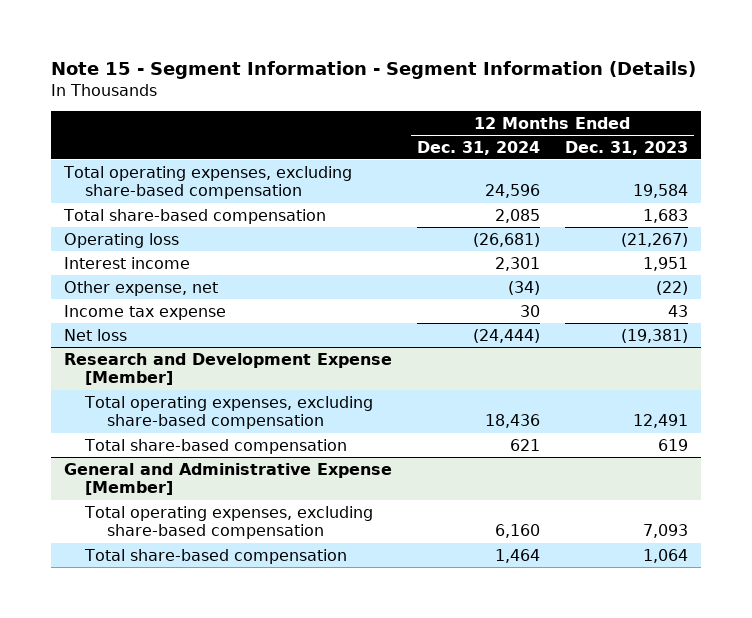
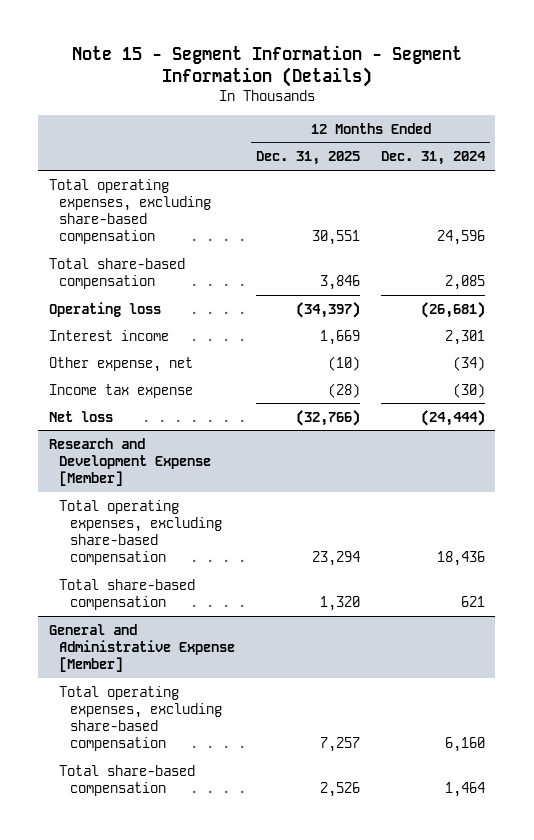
[564,140,688,155] Dec. 31, 2023 -> none
none -> [256,151,361,166] Dec. 31, 2025
[519,304,540,317] 30 -> [452,382,485,398] (30)

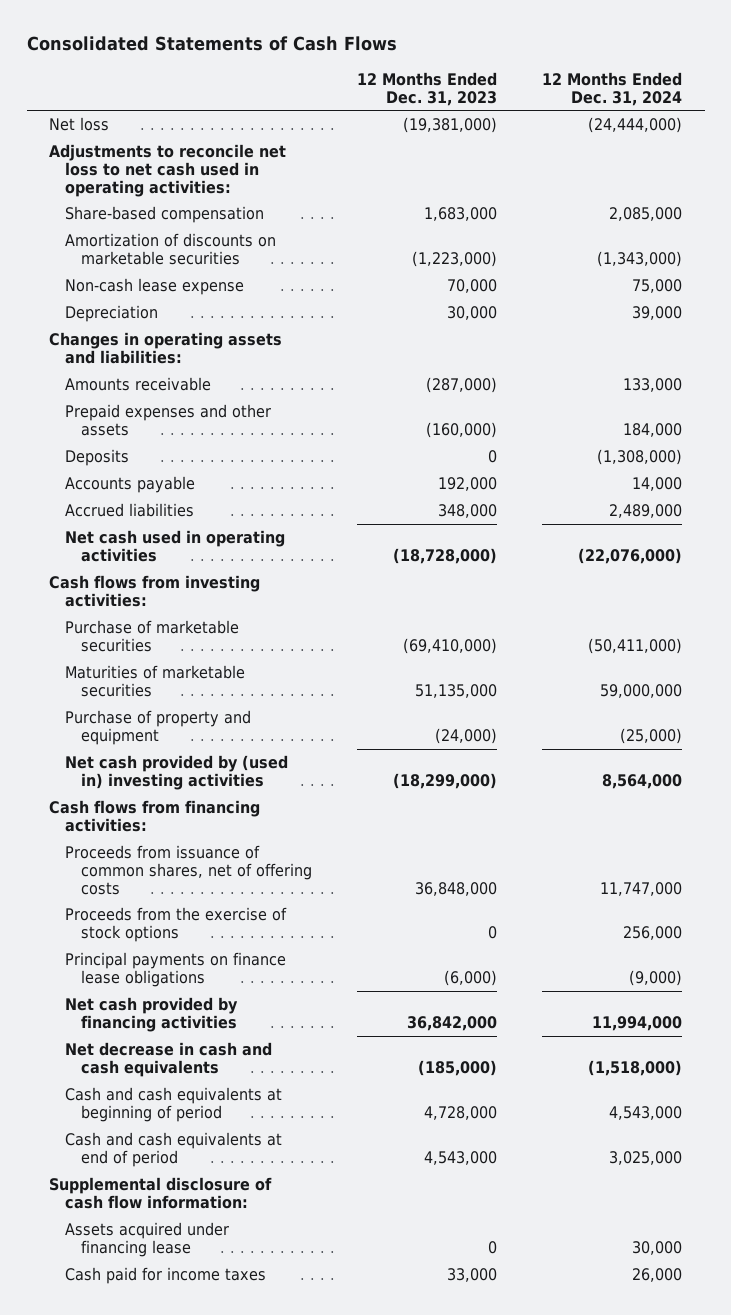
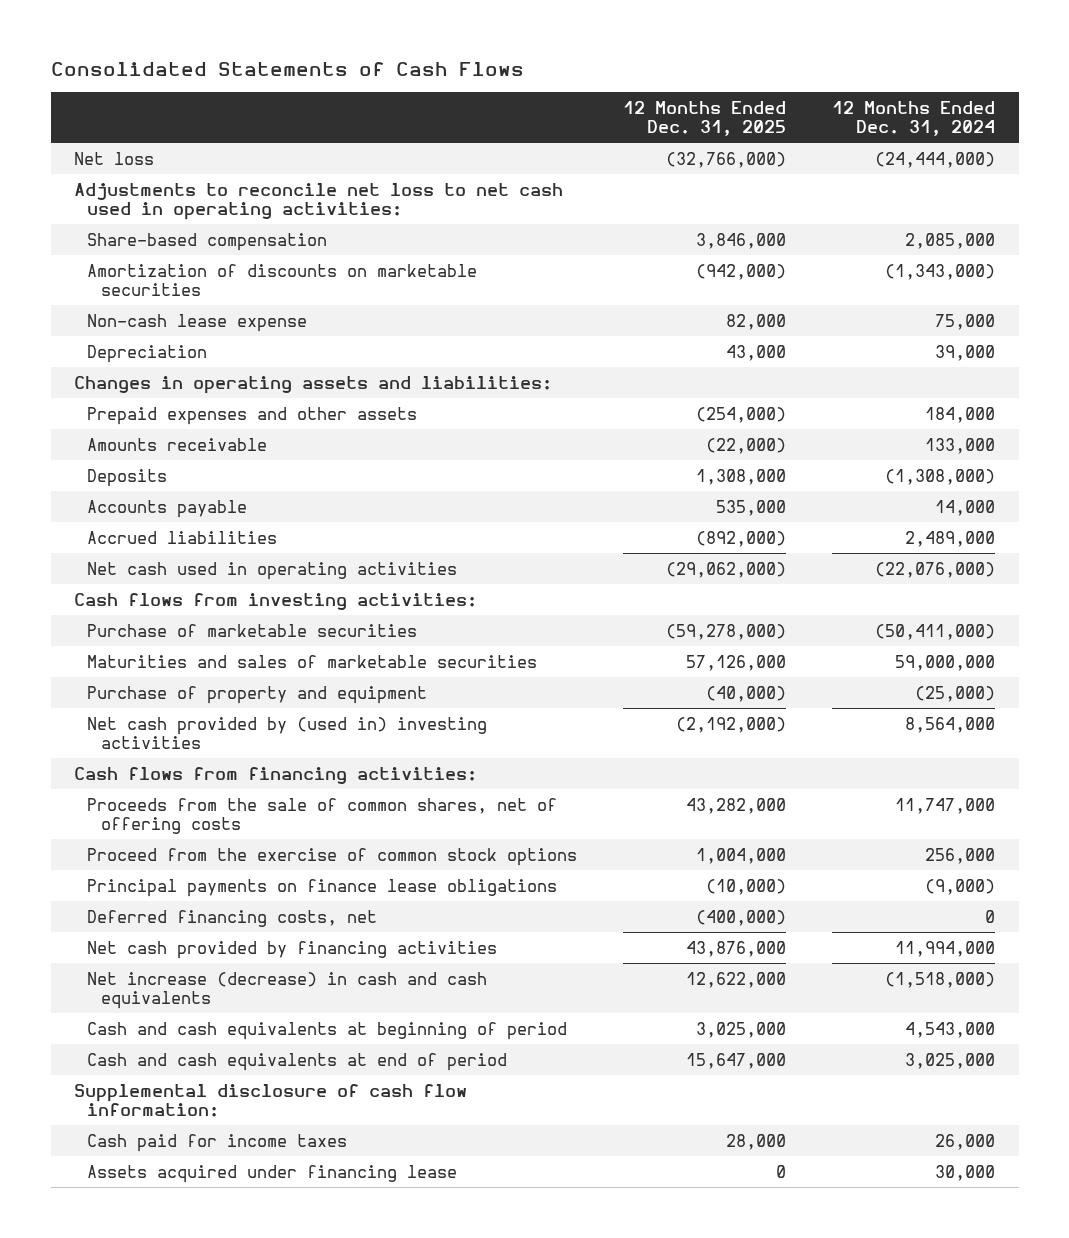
[357,71,498,106] 12 Months Ended Dec. 31, 2023 -> none
none -> [623,100,787,137] 12 Months Ended Dec. 31, 2025
[65,376,212,391] Amounts receivable -> [87,437,268,451] Amounts receivable
[65,664,246,697] Maturities of marketable securities -> [87,654,538,668] Maturities and sales of marketable securities
[65,844,313,895] Proceeds from issuance of common shares, net of offering costs -> [87,797,558,834] Proceeds from the sale of common shares, net of offering costs
[65,906,288,942] Proceeds from the exercise of stock options -> [87,847,578,866] Proceed from the exercise of common stock options
none -> [87,909,378,927] Deferred financing costs, net
[65,1041,273,1077] Net decrease in cash and cash equivalents -> [87,971,488,1009] Net increase (decrease) in cash and cash equivalents
[65,1221,230,1257] Assets acquired under financing lease -> [87,1164,458,1183] Assets acquired under financing lease

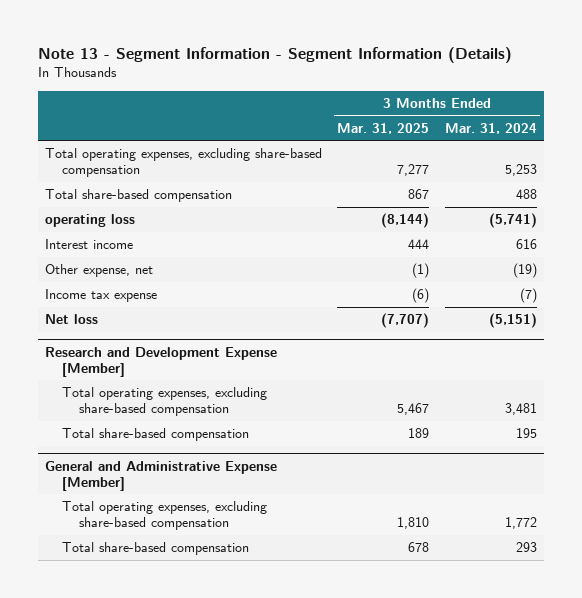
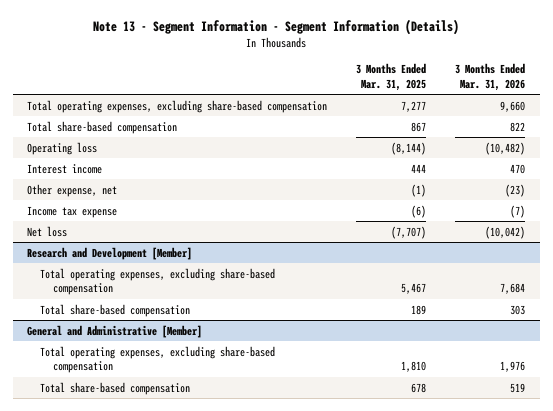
[444,122,537,134] Mar. 31, 2024 -> none
none -> [455,63,526,91] 3 Months Ended Mar. 31, 2026
[45,214,136,228] operating loss -> [27,141,98,155] Operating loss
[45,347,278,377] Research and Development Expense [Member] -> [27,246,193,260] Research and Development [Member]
[45,461,278,491] General and Administrative Expense [Member] -> [27,324,203,338] General and Administrative [Member]

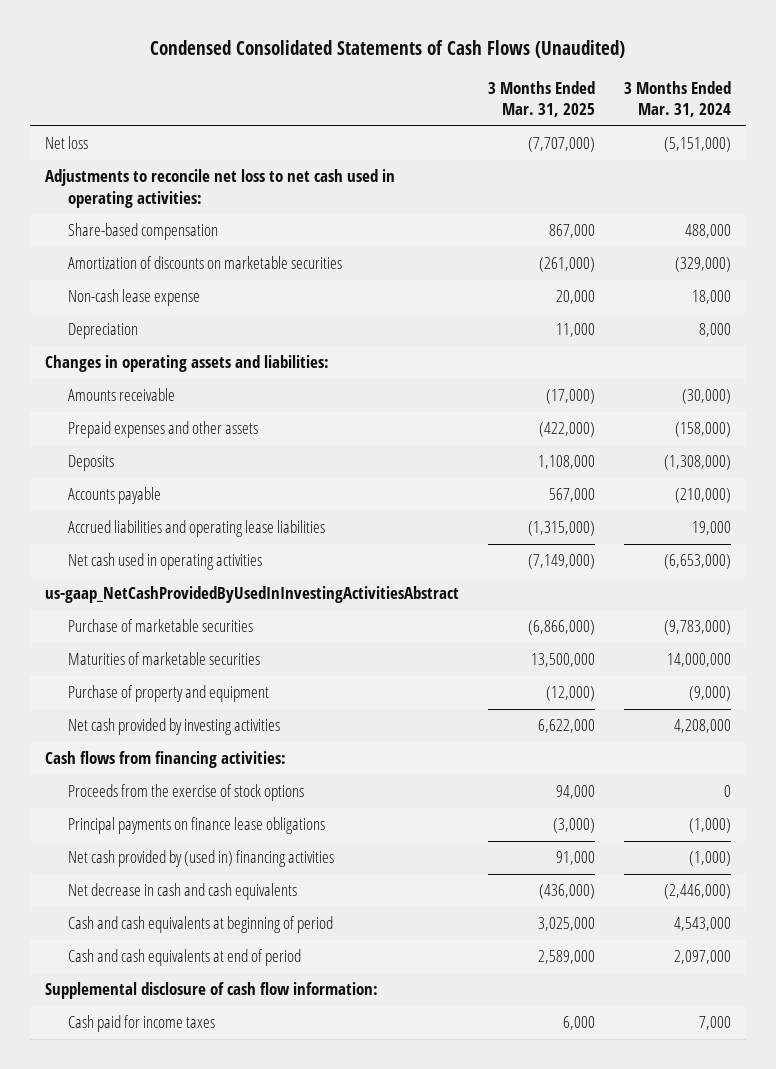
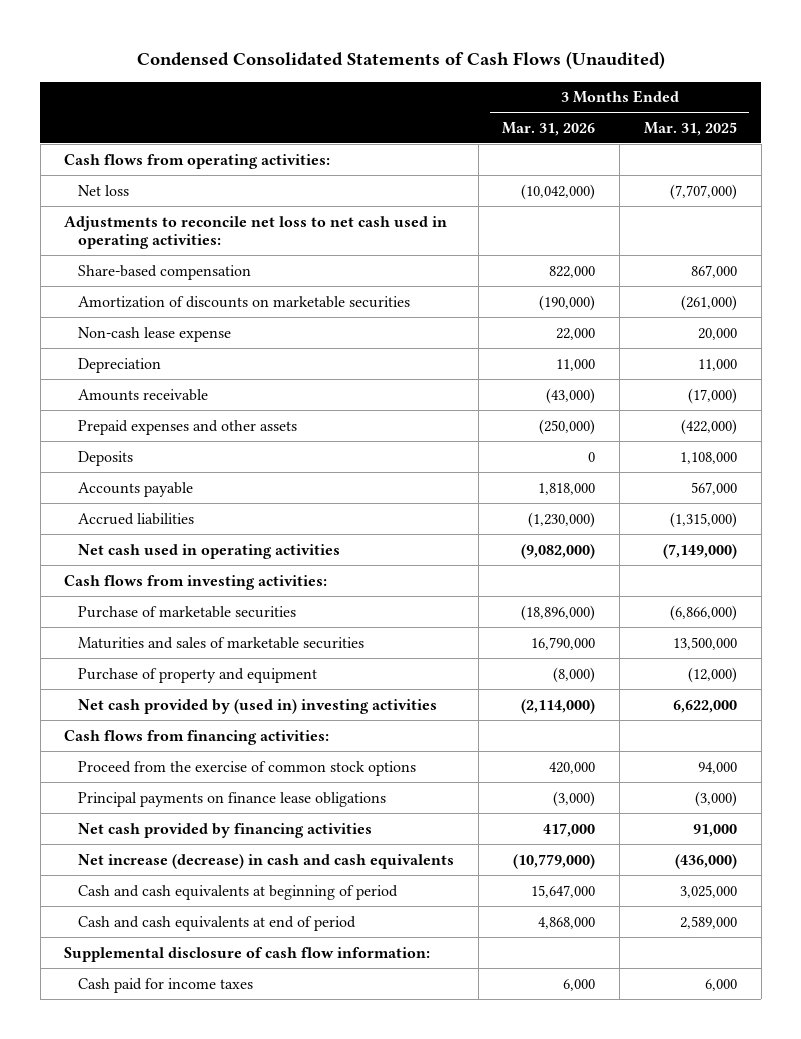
[624,81,732,118] 3 Months Ended Mar. 31, 2024 -> none
none -> [502,121,596,136] Mar. 31, 2026
none -> [64,153,331,169] Cash flows from operating activities:
[44,355,329,373] Changes in operating assets and liabilities: -> none
[68,520,326,538] Accrued liabilities and operating lease liabilities -> [78,512,195,525] Accrued liabilities
[44,586,459,604] us-gaap_NetCashProvidedByUsedInInvestingActivitiesAbstract -> [64,574,328,590] Cash flows from investing activities:
[68,652,261,666] Maturities of marketable securities -> [78,636,365,649] Maturities and sales of marketable securities
[68,718,281,736] Net cash provided by investing activities -> [78,698,438,714] Net cash provided by (used in) investing activities
[68,784,305,802] Proceeds from the exercise of stock options -> [78,760,417,776] Proceed from the exercise of common stock options
[68,850,335,868] Net cash provided by (used in) financing activities -> [78,822,373,838] Net cash provided by financing activities
[68,883,298,901] Net decrease in cash and cash equivalents -> [78,853,455,869] Net increase (decrease) in cash and cash equivalents

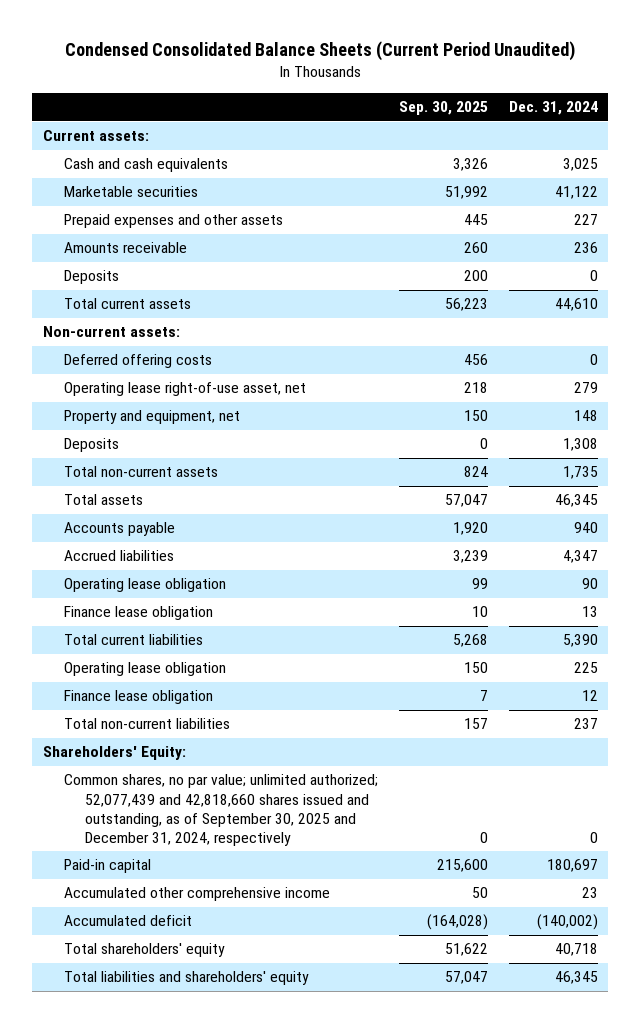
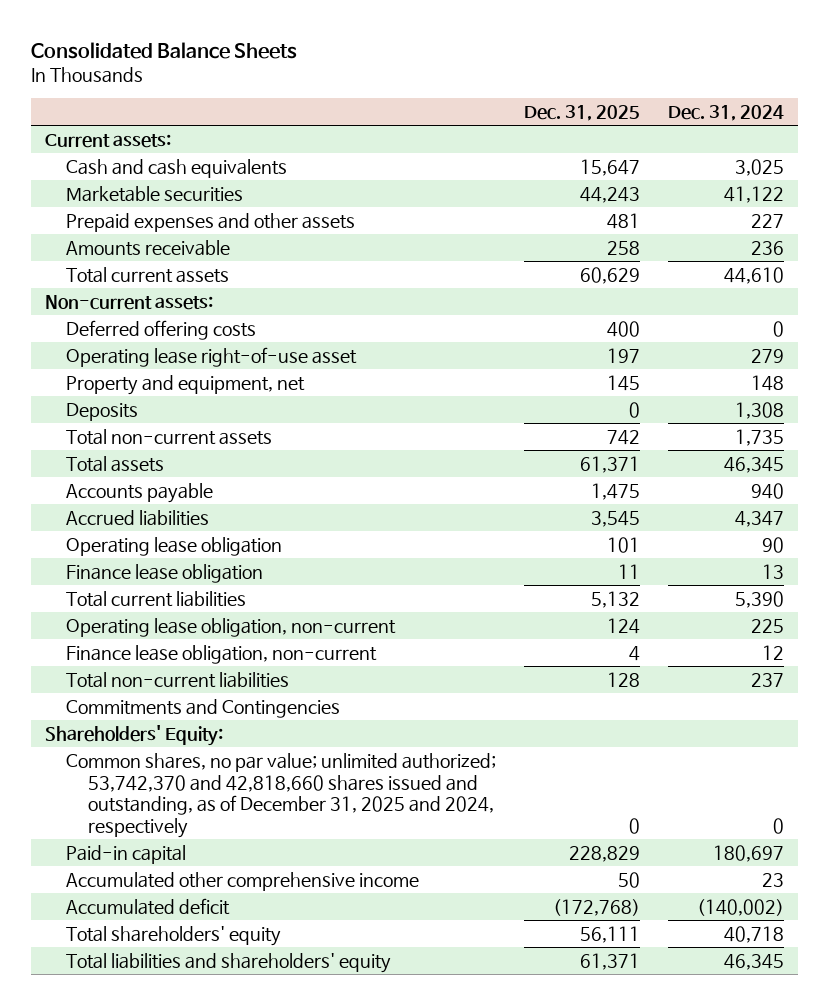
[65,41,576,62] Condensed Consolidated Balance Sheets (Current Period Unaudited) -> [30,41,297,59] Consolidated Balance Sheets
[398,101,488,116] Sep. 30, 2025 -> none
none -> [524,104,641,121] Dec. 31, 2025
[63,270,119,285] Deposits -> none
[63,382,306,397] Operating lease right-of-use asset, net -> [66,346,358,367] Operating lease right-of-use asset
[63,662,226,677] Operating lease obligation -> [66,617,397,637] Operating lease obligation, non-current
[63,690,213,705] Finance lease obligation -> [66,644,378,664] Finance lease obligation, non-current
none -> [66,698,341,718] Commitments and Contingencies
[63,774,378,846] Common shares, no par value; unlimited authorized; 52,077,439 and 42,818,660 shares issued and outstanding, as of September 30, 2025 and December 31, 2024, respectively -> [66,752,497,839] Common shares, no par value; unlimited authorized; 53,742,370 and 42,818,660 shares issued and outstanding, as of December 31, 2025 and 2024, respectively

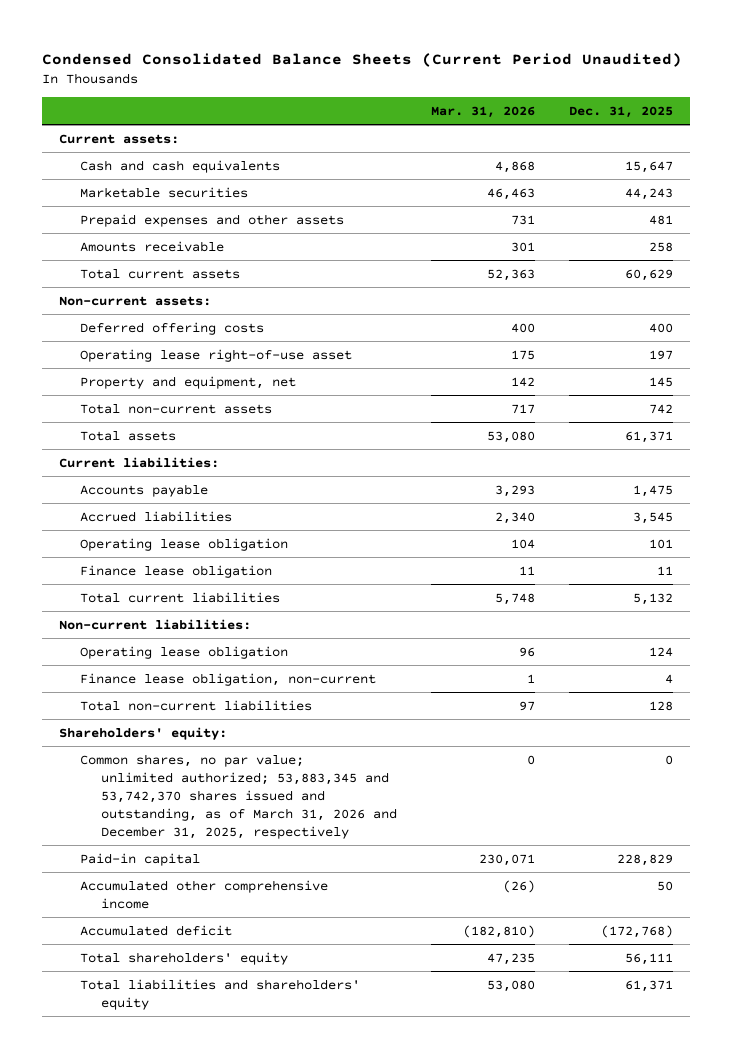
[30,41,297,59] Consolidated Balance Sheets -> [42,53,683,68] Condensed Consolidated Balance Sheets (Current Period Unaudited)
[668,104,785,121] Dec. 31, 2024 -> none
none -> [431,105,536,118] Mar. 31, 2026
[66,402,139,421] Deposits -> none
none -> [59,456,220,468] Current liabilities:
none -> [59,618,252,630] Non-current liabilities:
[66,617,397,637] Operating lease obligation, non-current -> [80,645,289,659] Operating lease obligation
[66,698,341,718] Commitments and Contingencies -> none
[44,724,223,746] Shareholders' Equity: -> [59,726,228,740] Shareholders' equity:
[66,752,497,839] Common shares, no par value; unlimited authorized; 53,742,370 and 42,818,660 shares issued and outstanding, as of December 31, 2025 and 2024, respectively -> [80,753,398,839] Common shares, no par value; unlimited authorized; 53,883,345 and 53,742,370 shares issued and outstanding, as of March 31, 2026 and December 31, 2025, respectively

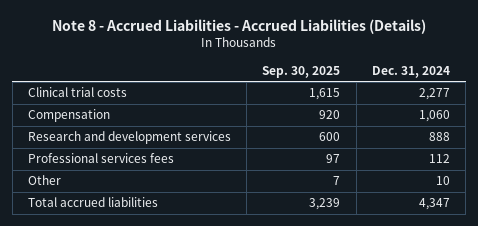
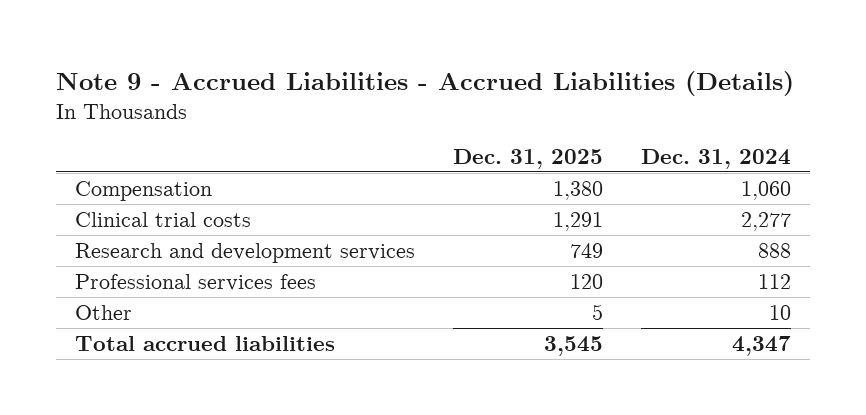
[51,18,426,34] Note 8 - Accrued Liabilities - Accrued Liabilities (Details) -> [56,70,795,96] Note 9 - Accrued Liabilities - Accrued Liabilities (Details)
[262,65,341,78] Sep. 30, 2025 -> none
none -> [452,148,603,169] Dec. 31, 2025
[27,87,127,98] Clinical trial costs -> [74,212,251,228] Clinical trial costs

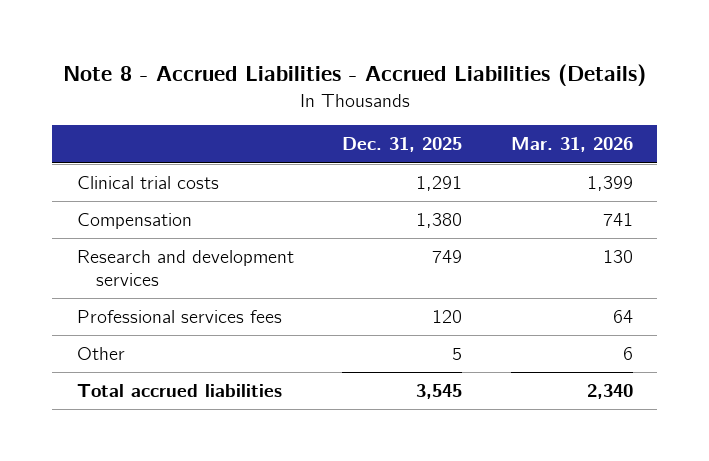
[56,70,795,96] Note 9 - Accrued Liabilities - Accrued Liabilities (Details) -> [62,64,646,87] Note 8 - Accrued Liabilities - Accrued Liabilities (Details)
[640,148,791,169] Dec. 31, 2024 -> none
none -> [510,137,633,153] Mar. 31, 2026
[74,181,212,202] Compensation -> [76,213,192,230] Compensation

